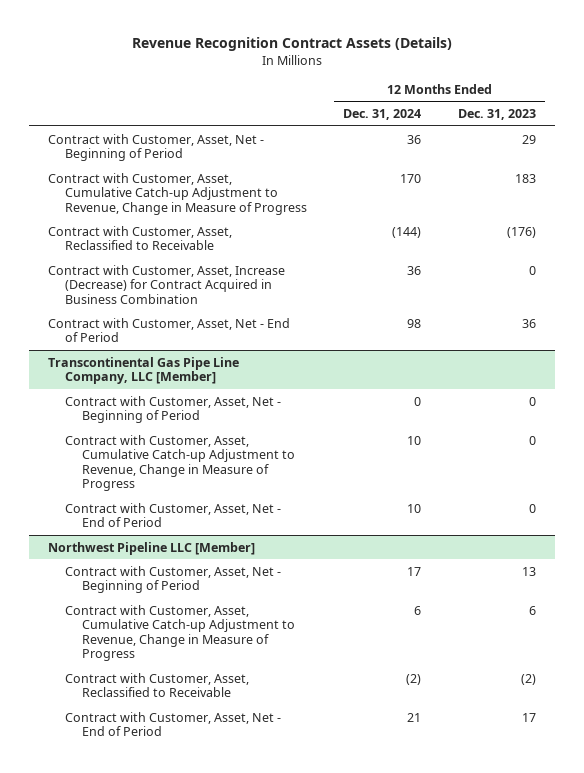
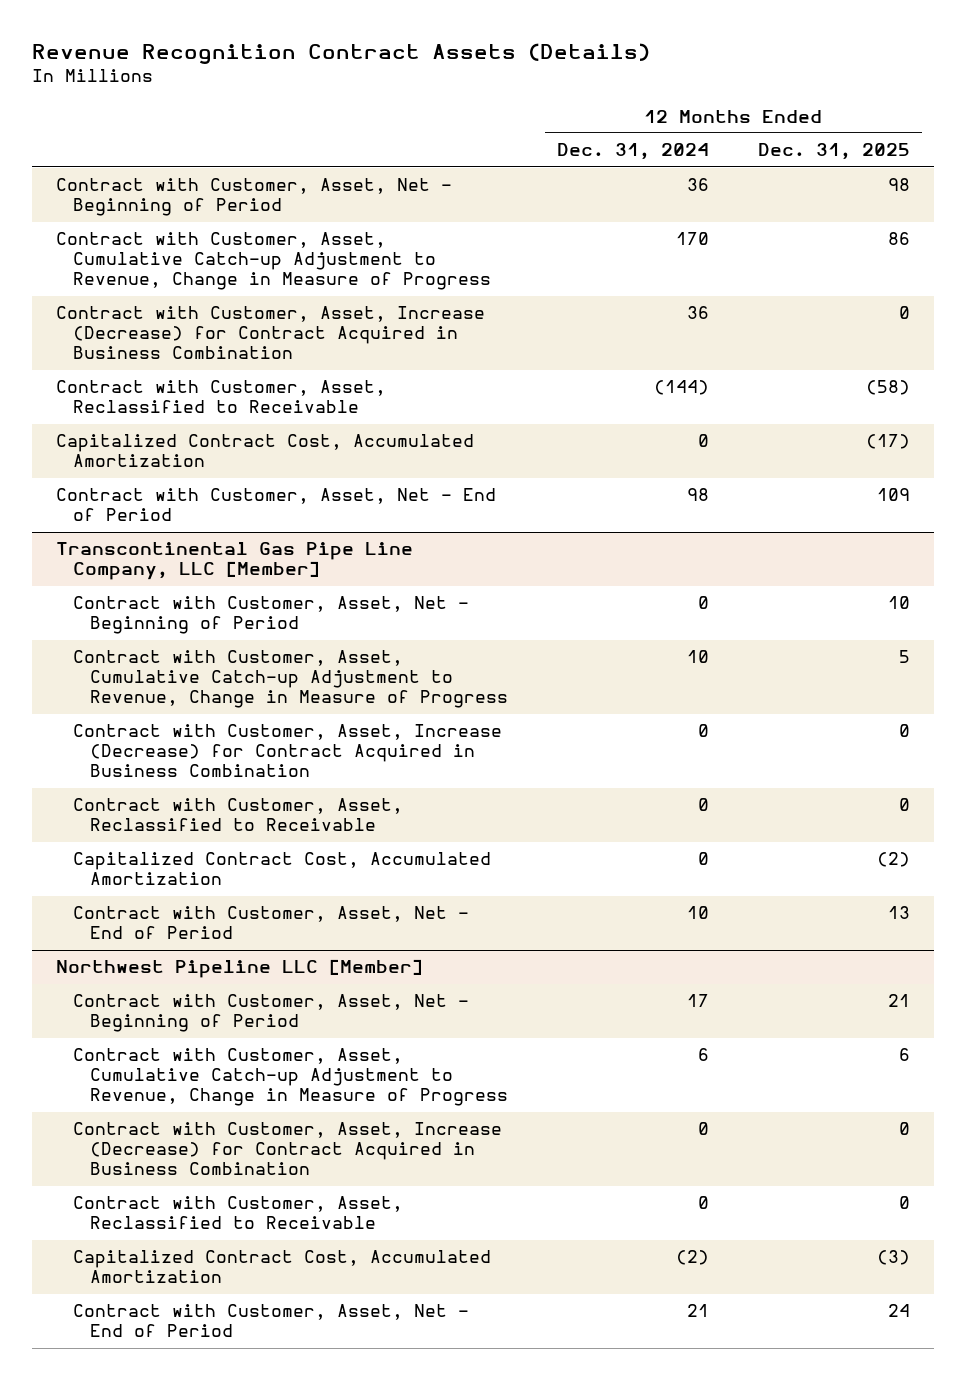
[458,108,537,120] Dec. 31, 2023 -> none
none -> [757,143,910,161] Dec. 31, 2025
[47,225,232,251] Contract with Customer, Asset, Reclassified to Receivable -> [56,380,387,414] Contract with Customer, Asset, Reclassified to Receivable
none -> [56,434,475,468] Capitalized Contract Cost, Accumulated Amortization
none -> [72,724,502,778] Contract with Customer, Asset, Increase (Decrease) for Contract Acquired in Business Combination
none -> [72,798,403,832] Contract with Customer, Asset, Reclassified to Receivable
none -> [72,852,491,886] Capitalized Contract Cost, Accumulated Amortization
none -> [72,1122,502,1176] Contract with Customer, Asset, Increase (Decrease) for Contract Acquired in Business Combination
[406,673,422,685] (2) -> [697,1196,709,1210] 0
none -> [72,1250,491,1284] Capitalized Contract Cost, Accumulated Amortization

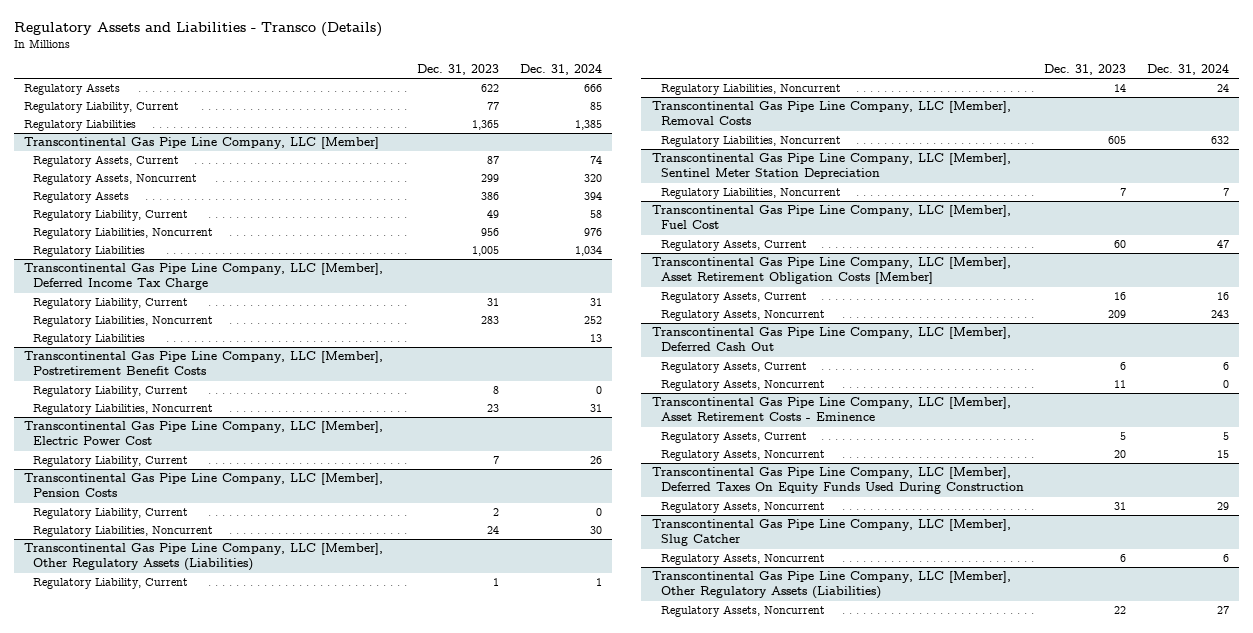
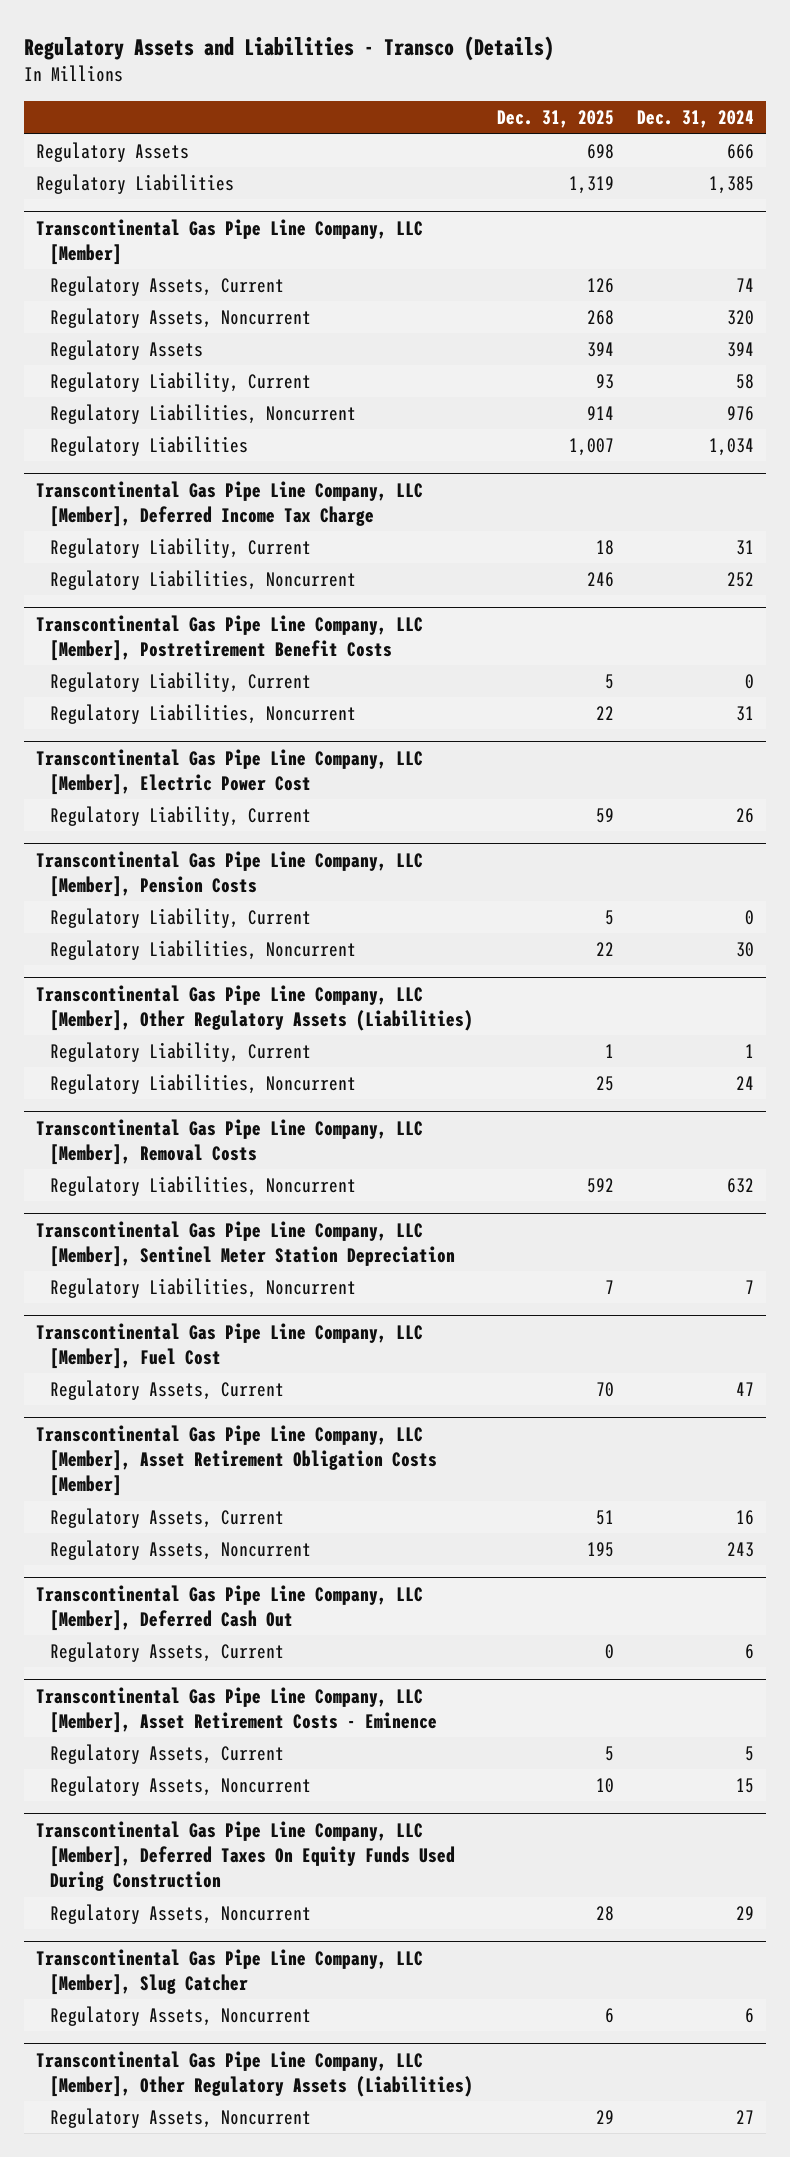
[416,64,499,76] Dec. 31, 2023 -> none
none -> [496,110,614,129] Dec. 31, 2025
[24,102,180,114] Regulatory Liability, Current -> none
[33,334,146,346] Regulatory Liabilities -> none
[660,379,825,392] Regulatory Assets, Noncurrent -> none

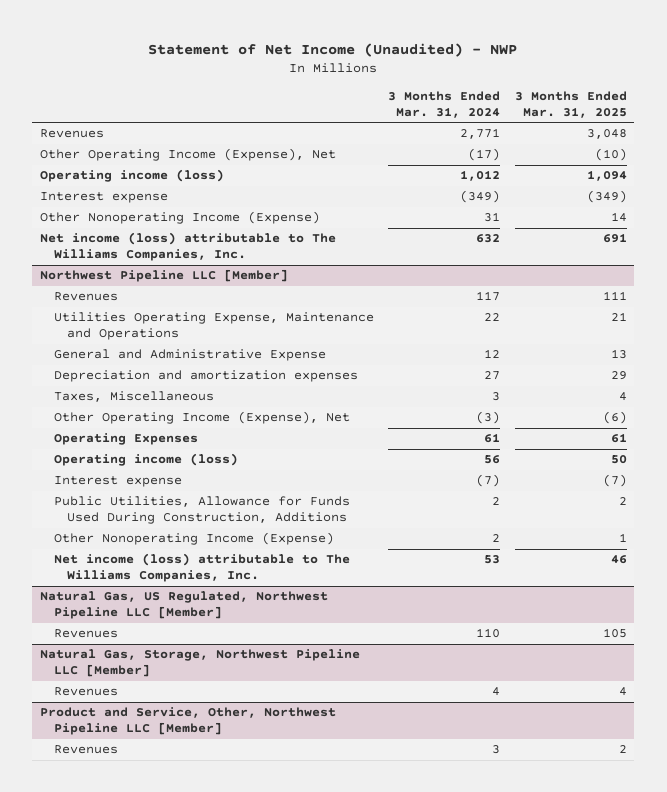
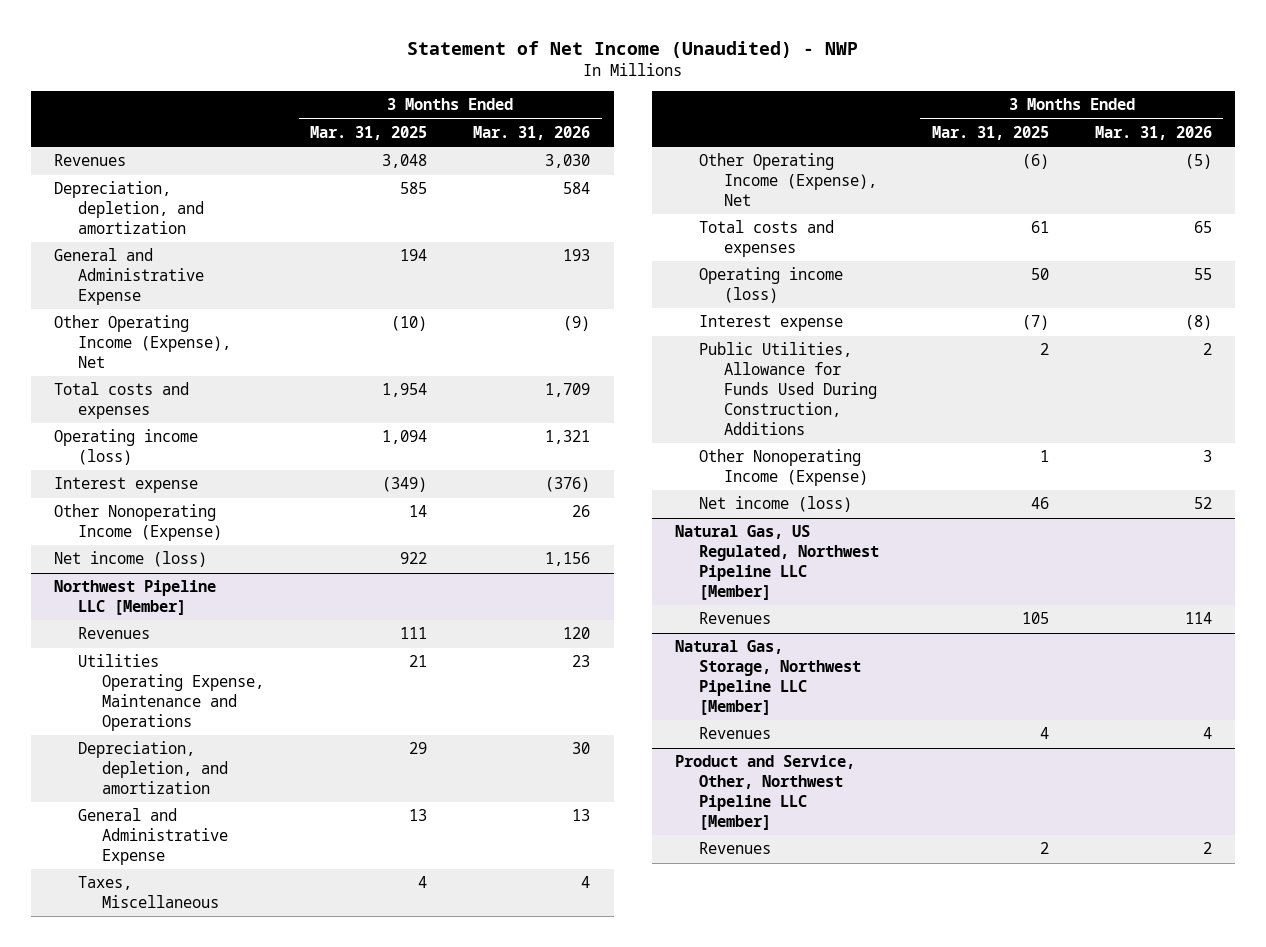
[388,91,501,119] 3 Months Ended Mar. 31, 2024 -> none
none -> [473,125,591,140] Mar. 31, 2026
none -> [53,181,204,235] Depreciation, depletion, and amortization
none -> [53,248,204,306] General and Administrative Expense
none -> [53,382,189,420] Total costs and expenses
[39,232,336,262] Net income (loss) attributable to The Williams Companies, Inc. -> none
none -> [53,551,207,568] Net income (loss)
none -> [77,741,229,795] Depreciation, depletion, and amortization
[53,370,358,383] Depreciation and amortization expenses -> none
[53,433,198,446] Operating Expenses -> none
none -> [699,220,835,258] Total costs and expenses
[53,553,350,583] Net income (loss) attributable to The Williams Companies, Inc. -> none
none -> [699,496,853,513] Net income (loss)

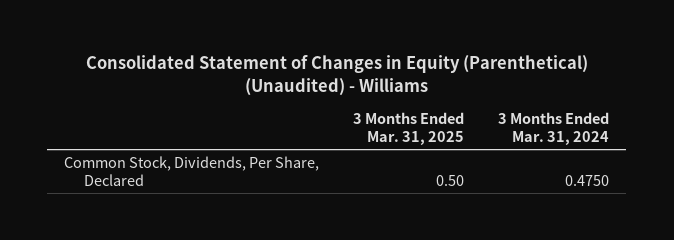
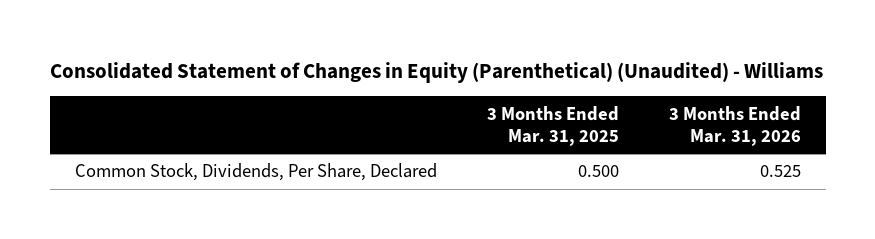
[498,111,610,145] 3 Months Ended Mar. 31, 2024 -> none
none -> [668,105,801,147] 3 Months Ended Mar. 31, 2026
[436,174,465,186] 0.50 -> [577,165,619,178] 0.500

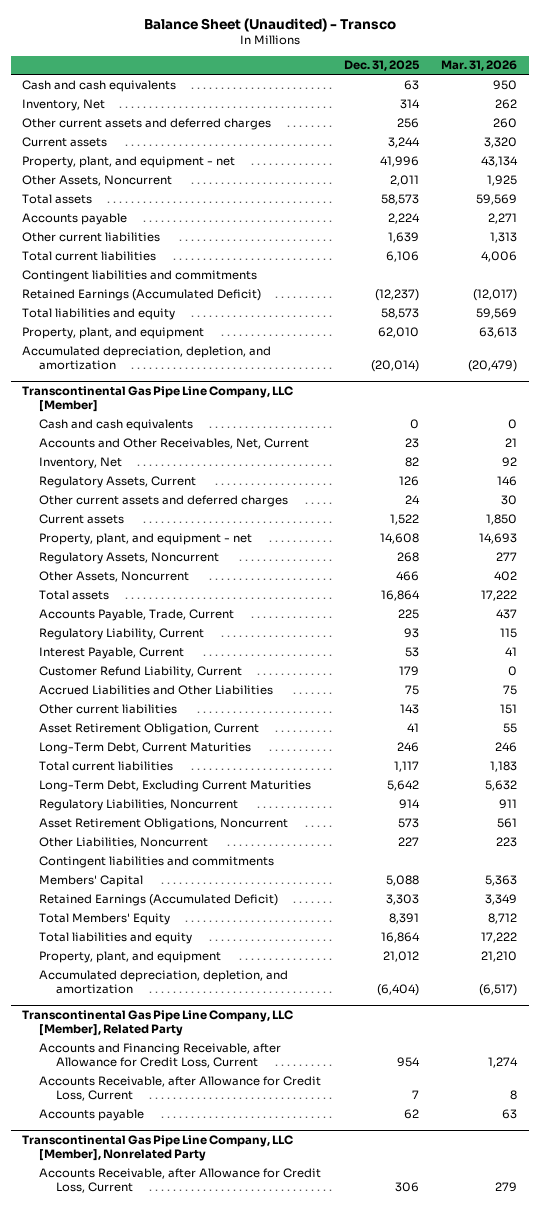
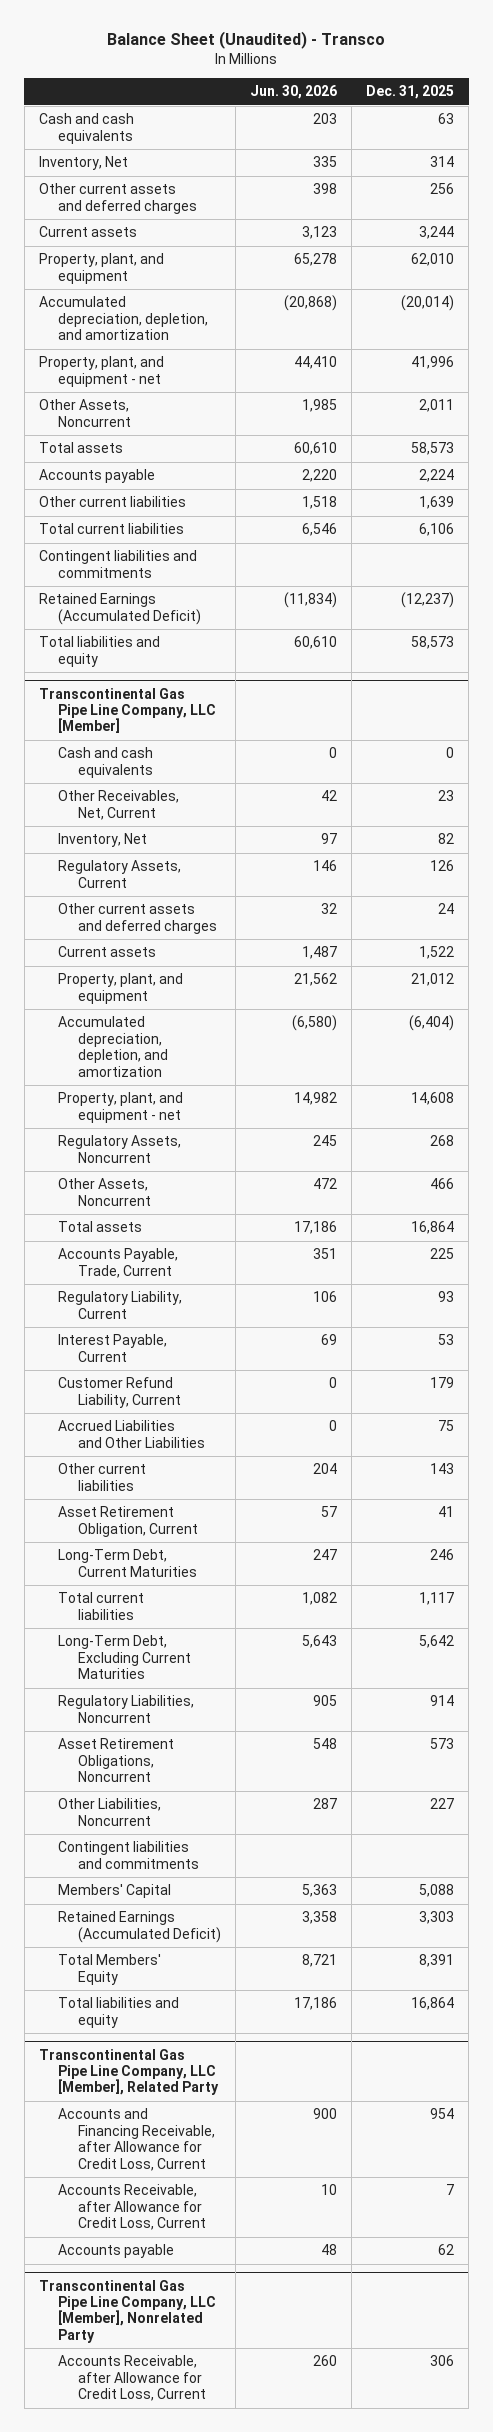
[441,60,518,72] Mar. 31, 2026 -> none
none -> [250,85,338,100] Jun. 30, 2026
[22,326,205,339] Property, plant, and equipment -> [38,253,164,284] Property, plant, and equipment
[22,345,272,370] Accumulated depreciation, depletion, and amortization -> [38,296,209,341] Accumulated depreciation, depletion, and amortization
[39,437,310,449] Accounts and Other Receivables, Net, Current -> [58,790,180,820] Other Receivables, Net, Current
[39,950,222,963] Property, plant, and equipment -> [58,973,184,1004] Property, plant, and equipment
[39,969,289,994] Accumulated depreciation, depletion, and amortization -> [58,1016,169,1077] Accumulated depreciation, depletion, and amortization

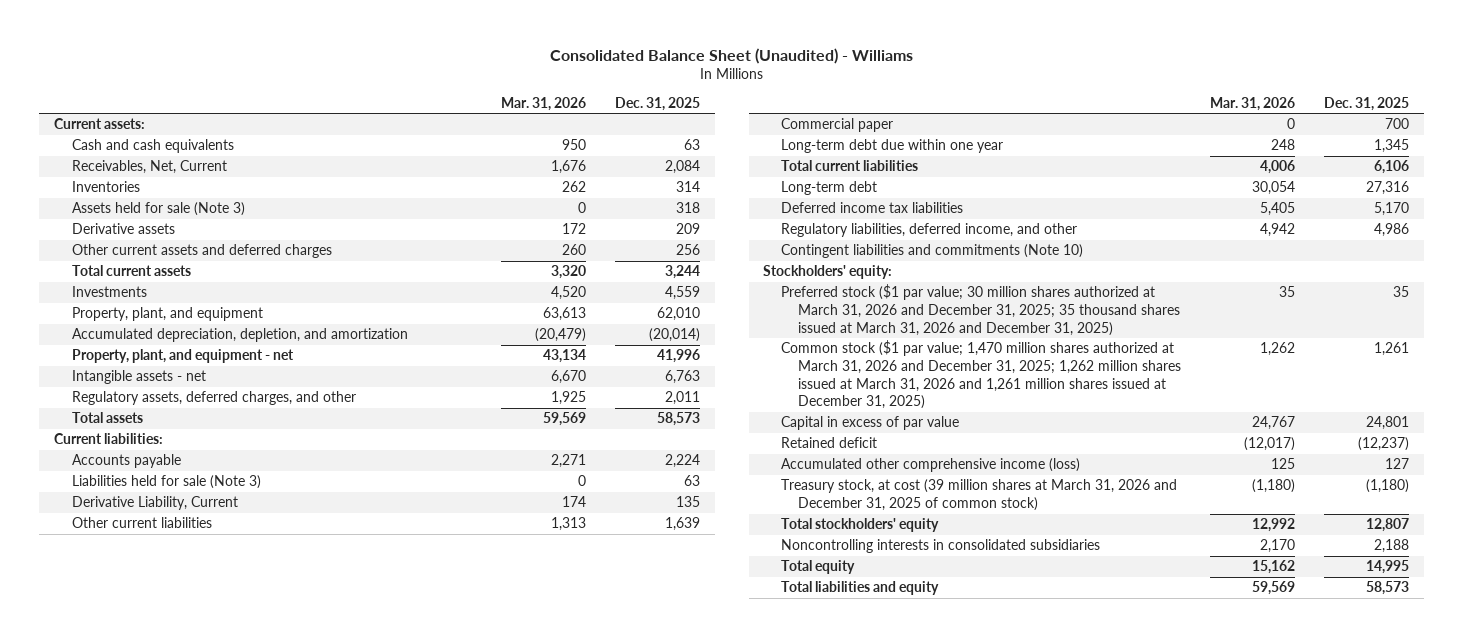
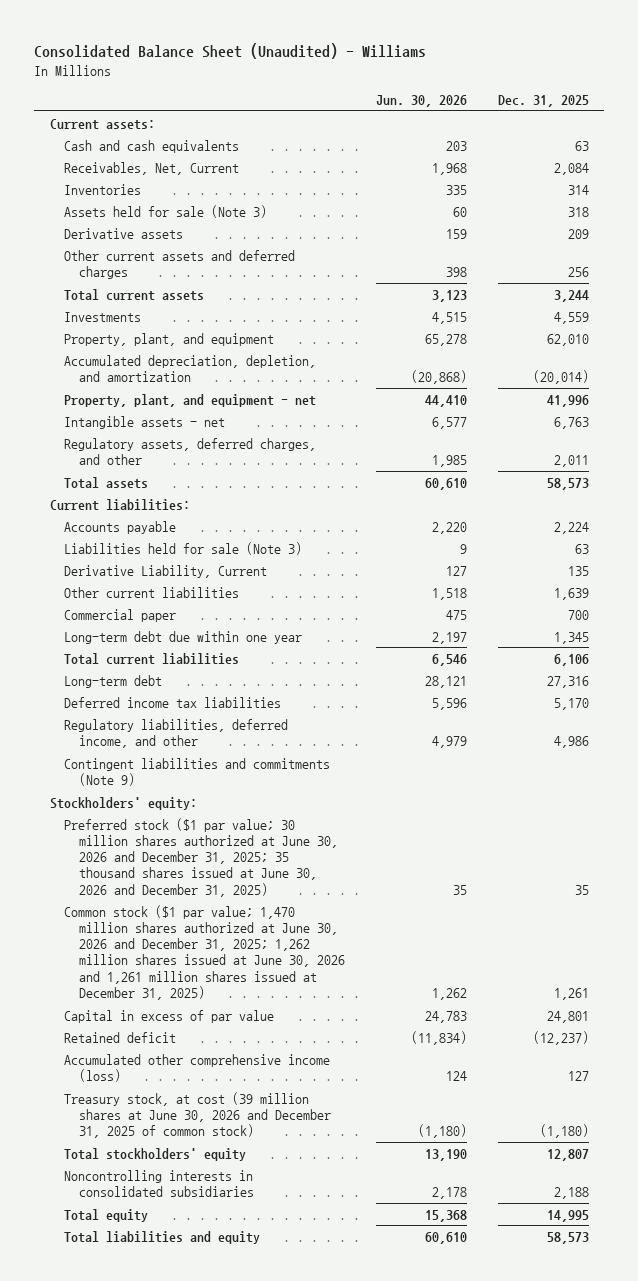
[501,96,587,111] Mar. 31, 2026 -> none
none -> [375,95,467,108] Jun. 30, 2026
[780,244,1083,259] Contingent liabilities and commitments (Note 10) -> [64,757,331,786] Contingent liabilities and commitments (Note 9)
[780,284,1181,336] Preferred stock ($1 par value; 30 million shares authorized at March 31, 2026 and December 31, 2025; 35 thousand shares issued at March 31, 2026 and December 31, 2025) -> [64,817,338,897] Preferred stock ($1 par value; 30 million shares authorized at June 30, 2026 and December 31, 2025; 35 thousand shares issued at June 30, 2026 and December 31, 2025)
[780,340,1182,410] Common stock ($1 par value; 1,470 million shares authorized at March 31, 2026 and December 31, 2025; 1,262 million shares issued at March 31, 2026 and 1,261 million shares issued at December 31, 2025) -> [64,904,345,1001] Common stock ($1 par value; 1,470 million shares authorized at June 30, 2026 and December 31, 2025; 1,262 million shares issued at June 30, 2026 and 1,261 million shares issued at December 31, 2025)
[780,479,1177,511] Treasury stock, at cost (39 million shares at March 31, 2026 and December 31, 2025 of common stock) -> [64,1091,331,1139] Treasury stock, at cost (39 million shares at June 30, 2026 and December 31, 2025 of common stock)

